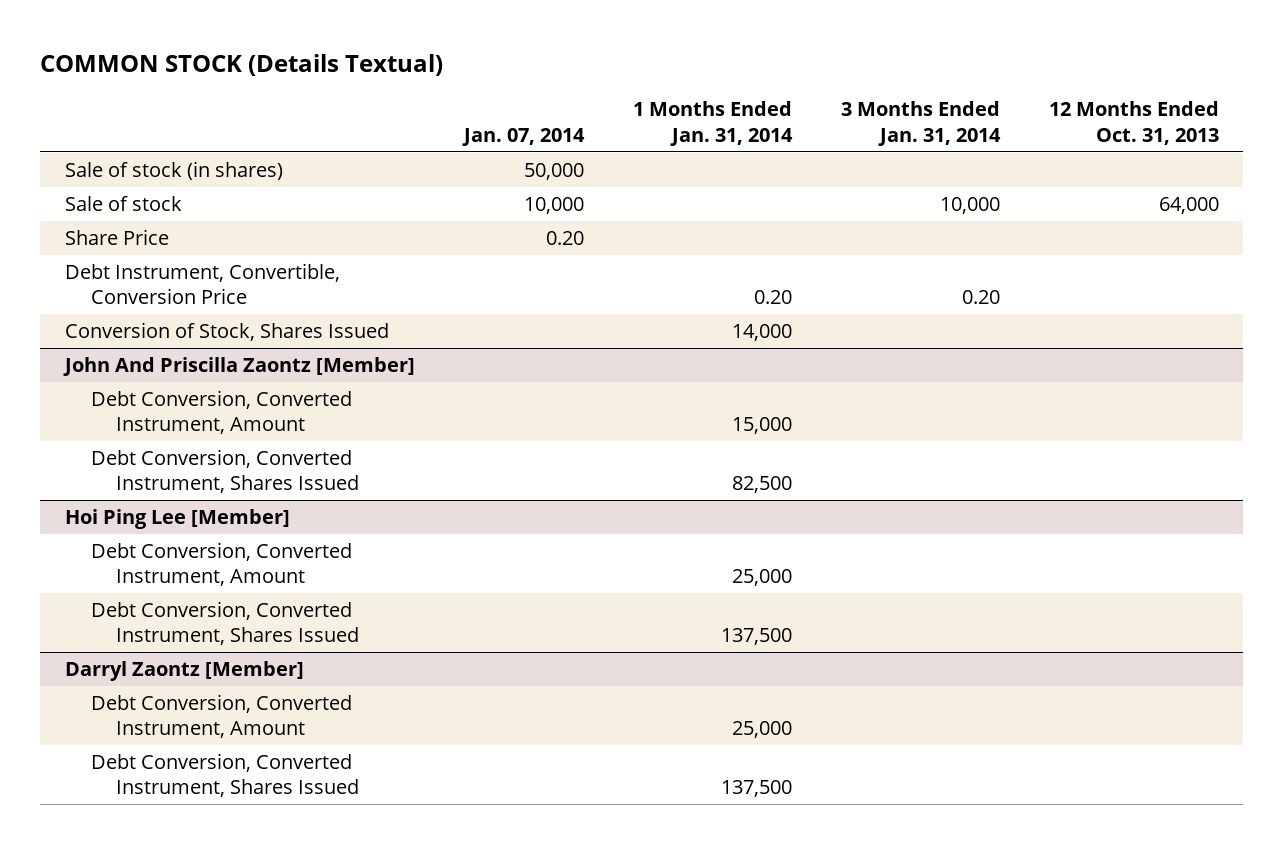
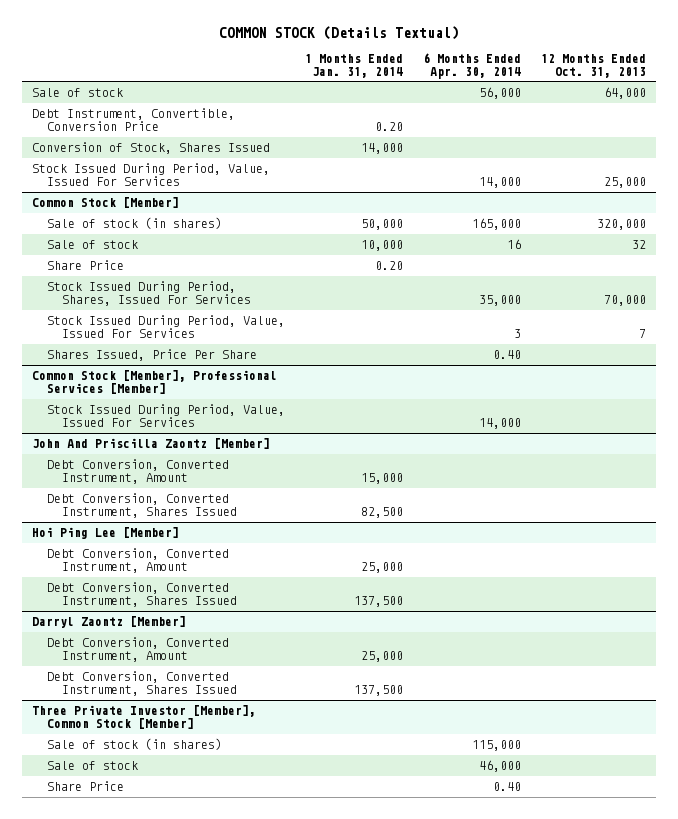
[461,127,585,146] Jan. 07, 2014 -> none
[840,101,1001,146] 3 Months Ended Jan. 31, 2014 -> none
none -> [422,52,521,79] 6 Months Ended Apr. 30, 2014
[64,161,283,181] Sale of stock (in shares) -> none
[64,229,169,246] Share Price -> none
none -> [32,162,271,186] Stock Issued During Period, Value, Issued For Services
none -> [32,196,180,208] Common Stock [Member]
none -> [47,216,223,229] Sale of stock (in shares)
none -> [47,239,139,249] Sale of stock
none -> [47,259,125,270] Share Price
none -> [47,280,252,306] Stock Issued During Period, Shares, Issued For Services
none -> [47,314,286,338] Stock Issued During Period, Value, Issued For Services
none -> [47,348,258,361] Shares Issued, Price Per Share
none -> [32,369,278,394] Common Stock [Member], Professional Services [Member]
none -> [47,403,286,427] Stock Issued During Period, Value, Issued For Services
none -> [32,704,257,729] Three Private Investor [Member], Common Stock [Member]
none -> [47,737,223,750] Sale of stock (in shares)
none -> [47,760,139,770] Sale of stock
none -> [47,780,125,791] Share Price

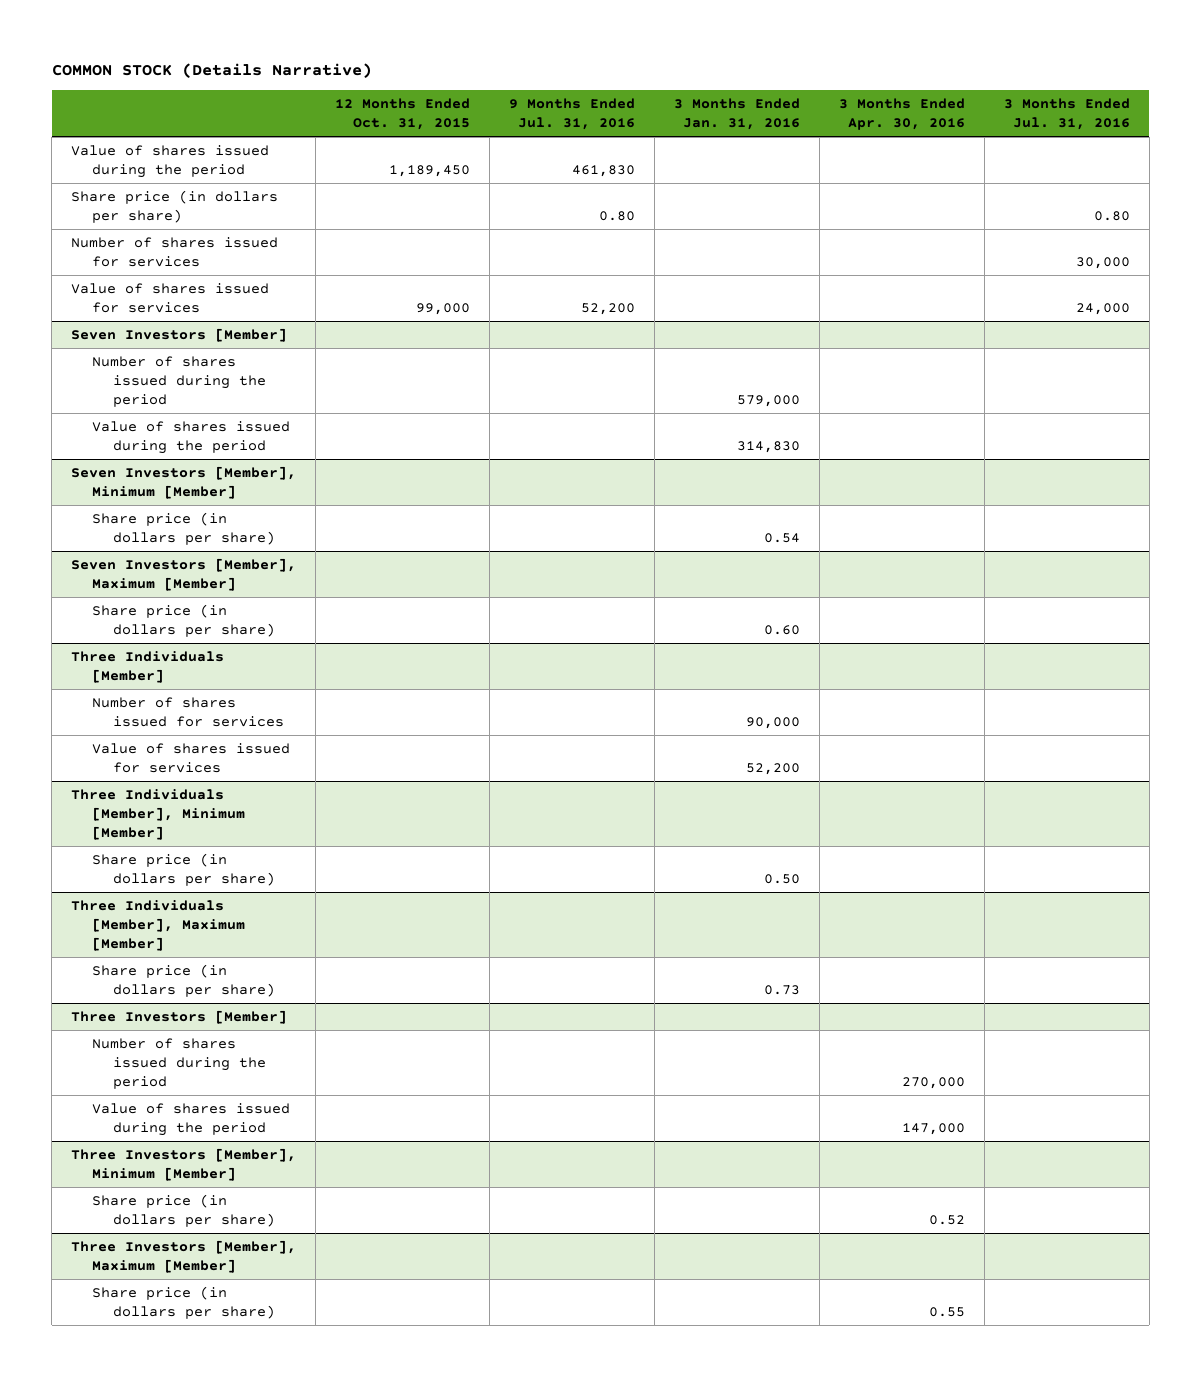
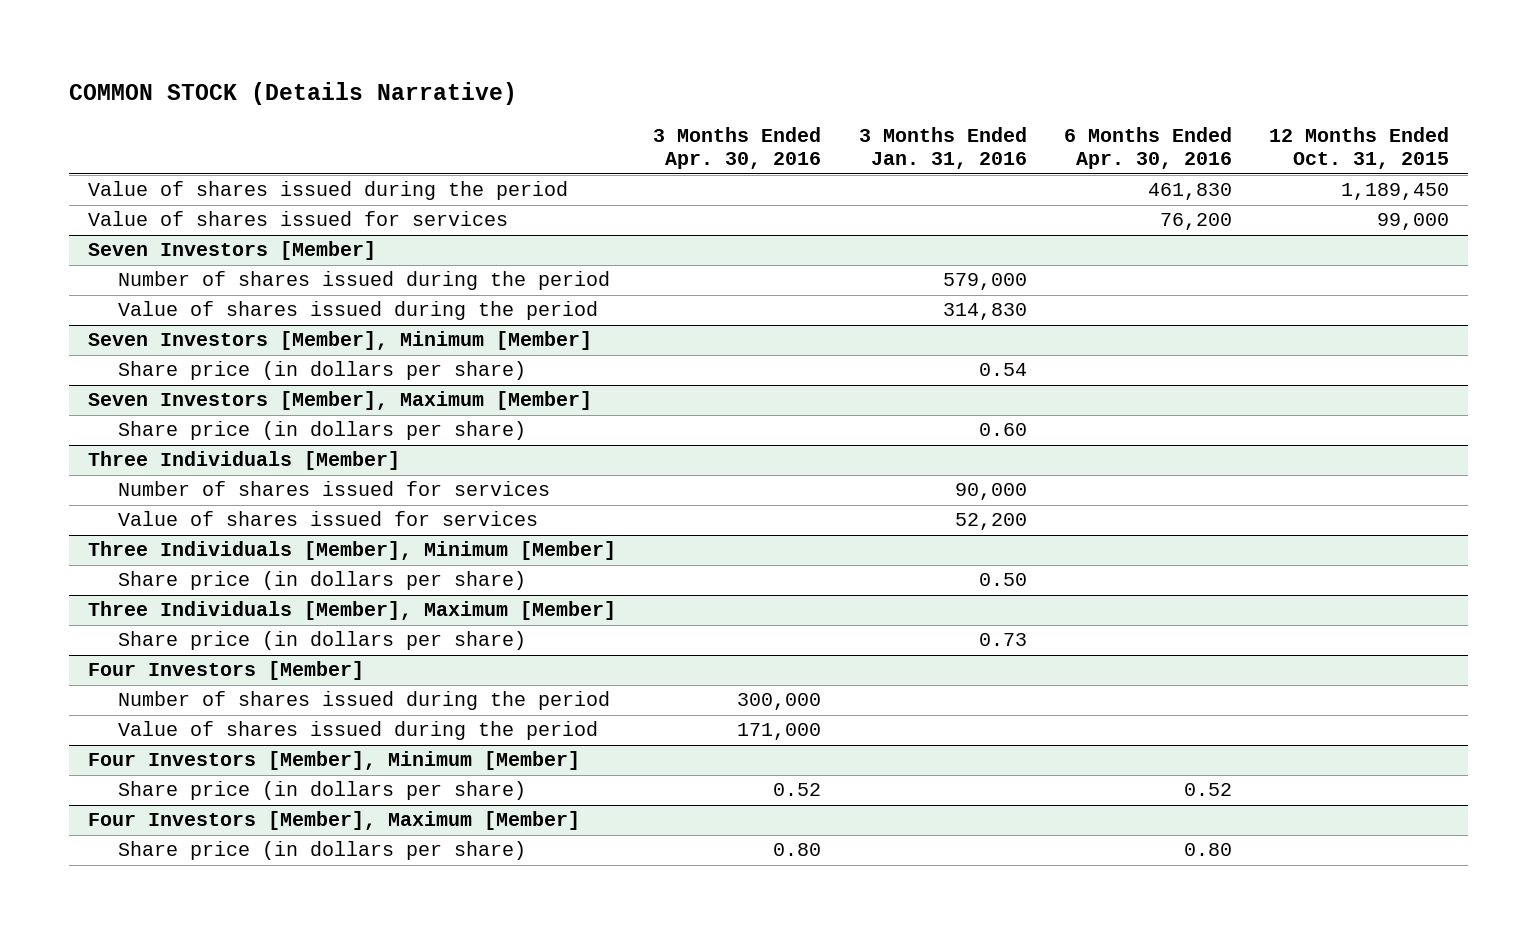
[509,98,636,130] 9 Months Ended Jul. 31, 2016 -> none
[1003,98,1130,130] 3 Months Ended Jul. 31, 2016 -> none
none -> [1063,126,1232,170] 6 Months Ended Apr. 30, 2016
[71,190,279,223] Share price (in dollars per share) -> none
[71,237,279,267] Number of shares issued for services -> none
[71,1010,288,1025] Three Investors [Member] -> none
[92,1038,266,1089] Number of shares issued during the period -> none
[92,1103,291,1136] Value of shares issued during the period -> none
none -> [88,661,365,681] Four Investors [Member]
none -> [117,691,610,711] Number of shares issued during the period
none -> [117,721,598,741] Value of shares issued during the period
[71,1148,297,1181] Three Investors [Member], Minimum [Member] -> [88,751,581,771] Four Investors [Member], Minimum [Member]
[71,1240,297,1273] Three Investors [Member], Maximum [Member] -> [88,811,581,831] Four Investors [Member], Maximum [Member]
[928,1306,965,1317] 0.55 -> [773,843,822,857] 0.80

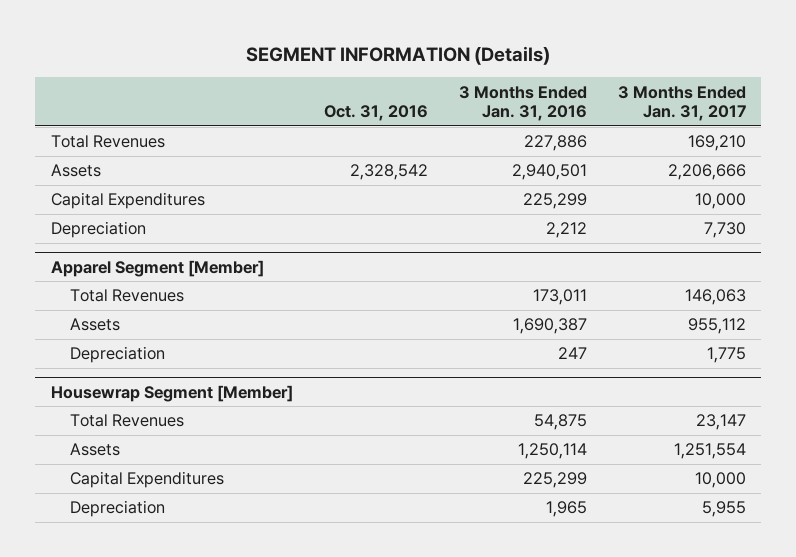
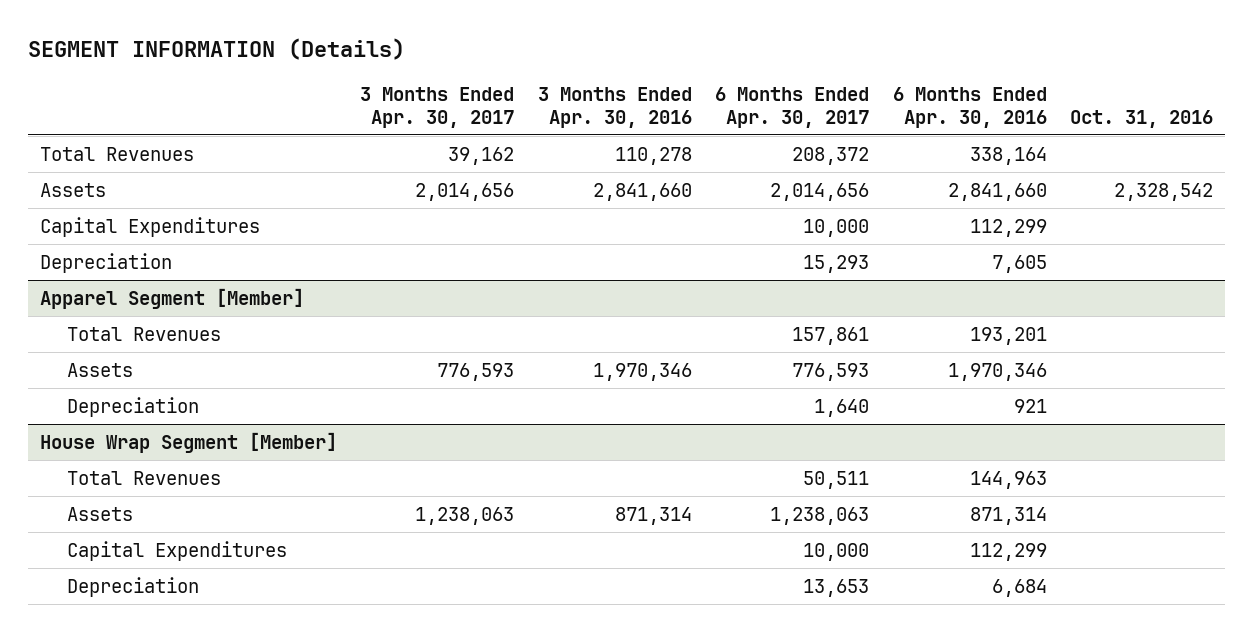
[458,85,587,122] 3 Months Ended Jan. 31, 2016 -> none
[617,85,746,122] 3 Months Ended Jan. 31, 2017 -> none
none -> [360,87,515,128] 3 Months Ended Apr. 30, 2017
none -> [537,87,692,128] 3 Months Ended Apr. 30, 2016
none -> [715,87,870,128] 6 Months Ended Apr. 30, 2017
none -> [892,87,1047,128] 6 Months Ended Apr. 30, 2016
[50,385,293,403] Housewrap Segment [Member] -> [39,432,337,454] House Wrap Segment [Member]

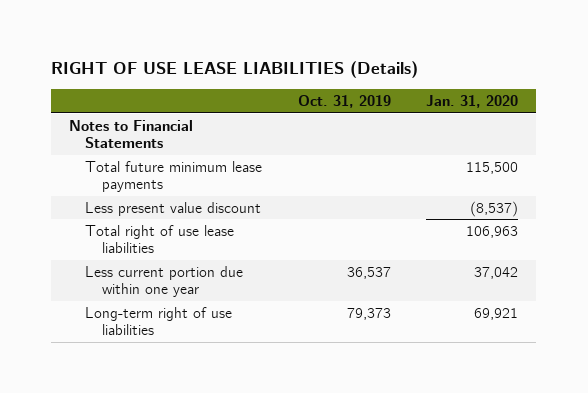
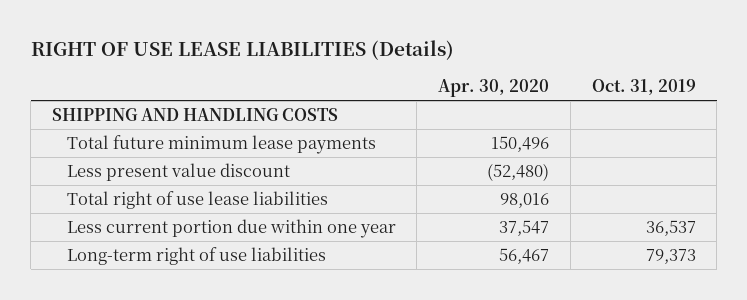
[426,94,519,108] Jan. 31, 2020 -> none
none -> [438,79,550,98] Apr. 30, 2020
[69,119,194,148] Notes to Financial Statements -> [51,107,338,121] SHIPPING AND HANDLING COSTS

